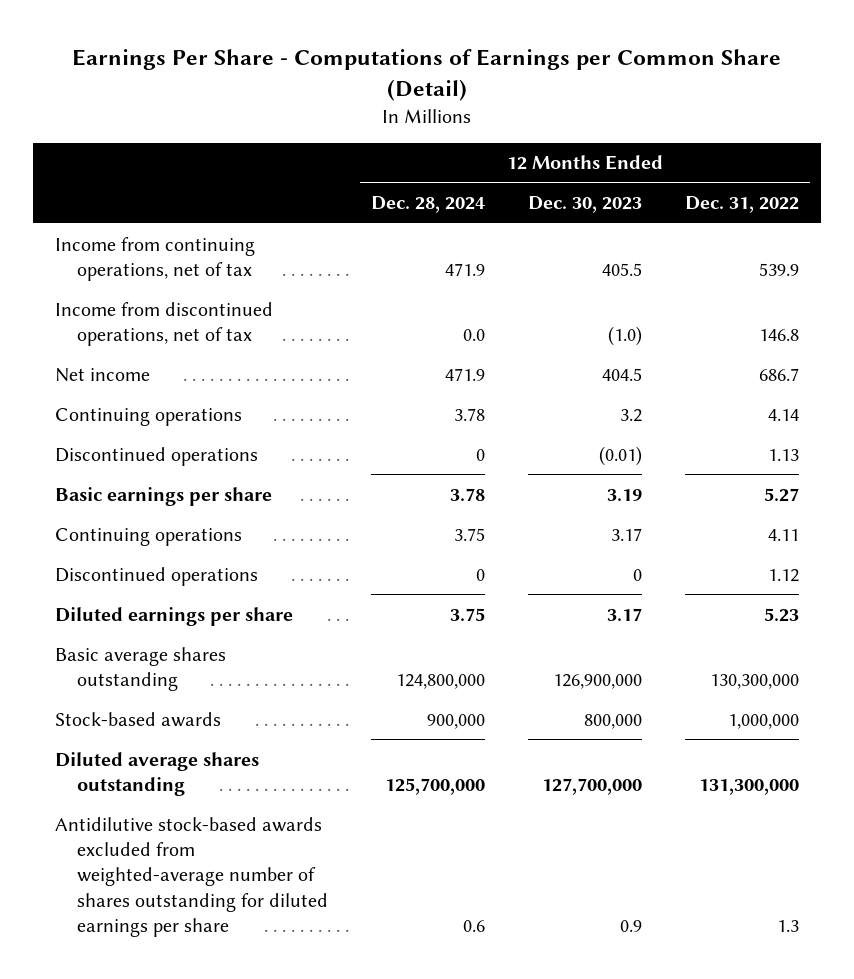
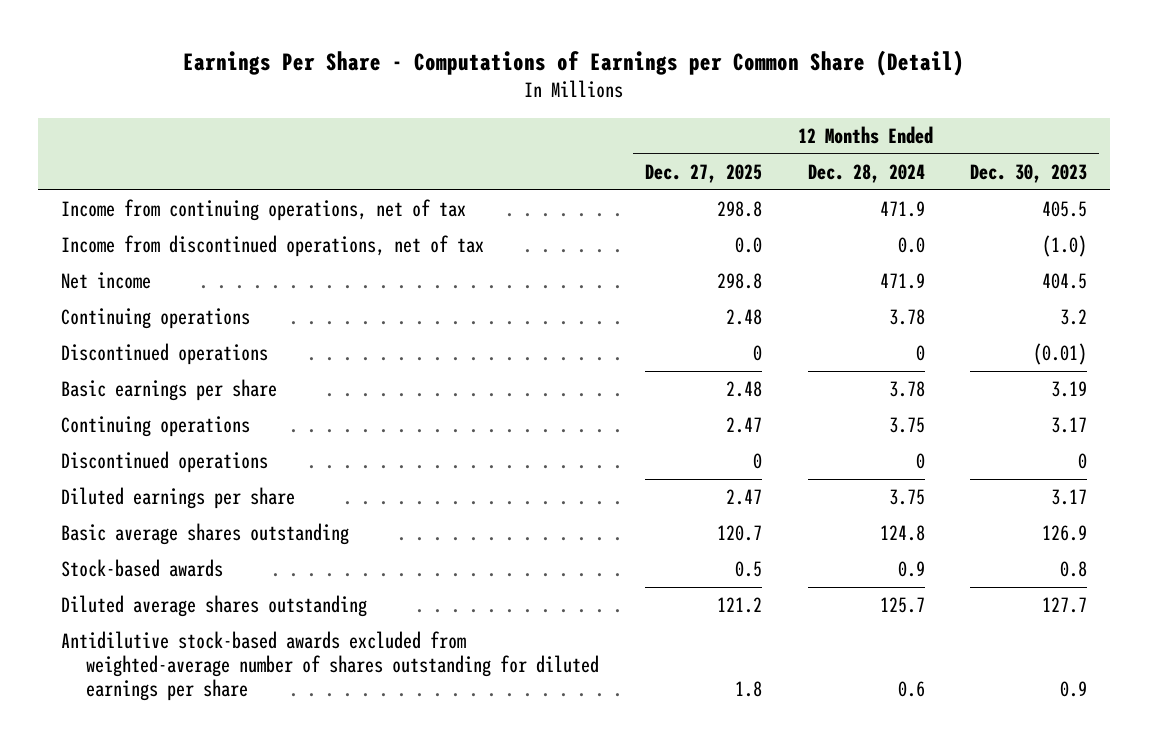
[685,196,800,214] Dec. 31, 2022 -> none
none -> [644,163,762,183] Dec. 27, 2025
[395,673,485,689] 124,800,000 -> [879,525,925,542] 124.8
[552,673,642,689] 126,900,000 -> [1042,525,1088,542] 126.9
[426,713,485,729] 900,000 -> [897,561,925,578] 0.9
[583,713,642,729] 800,000 -> [1060,561,1088,578] 0.8
[384,777,485,795] 125,700,000 -> [879,597,925,614] 125.7
[541,777,642,795] 127,700,000 -> [1042,597,1088,614] 127.7

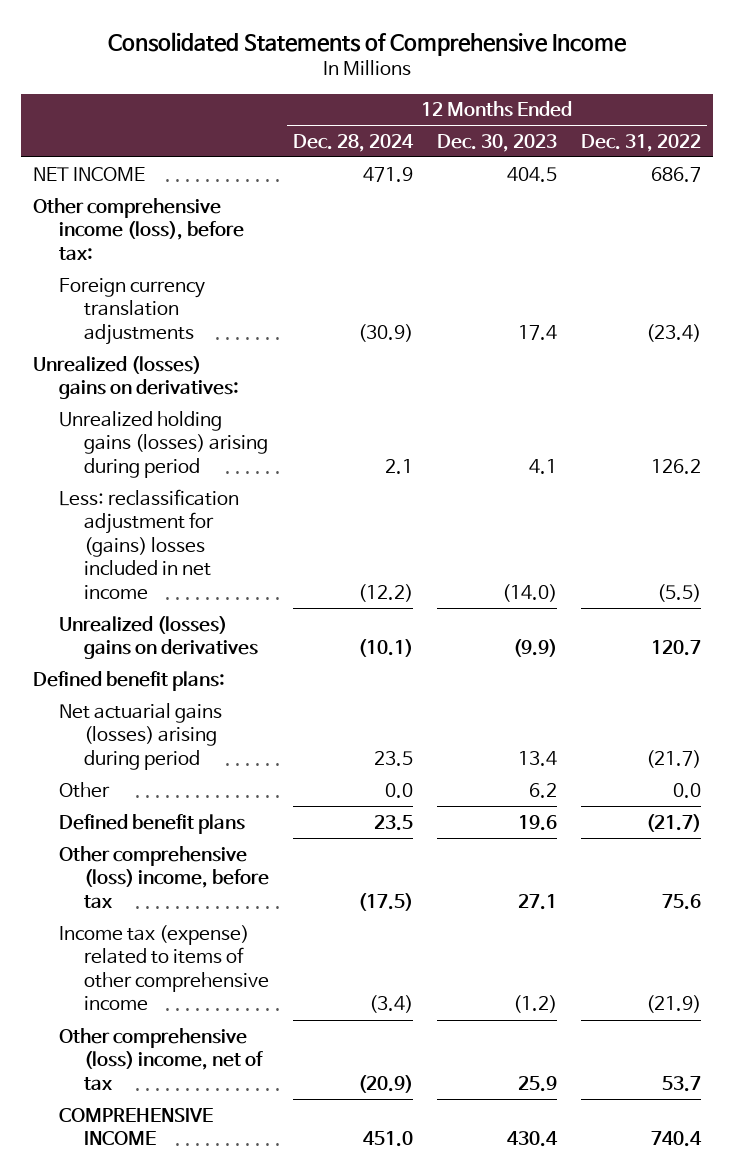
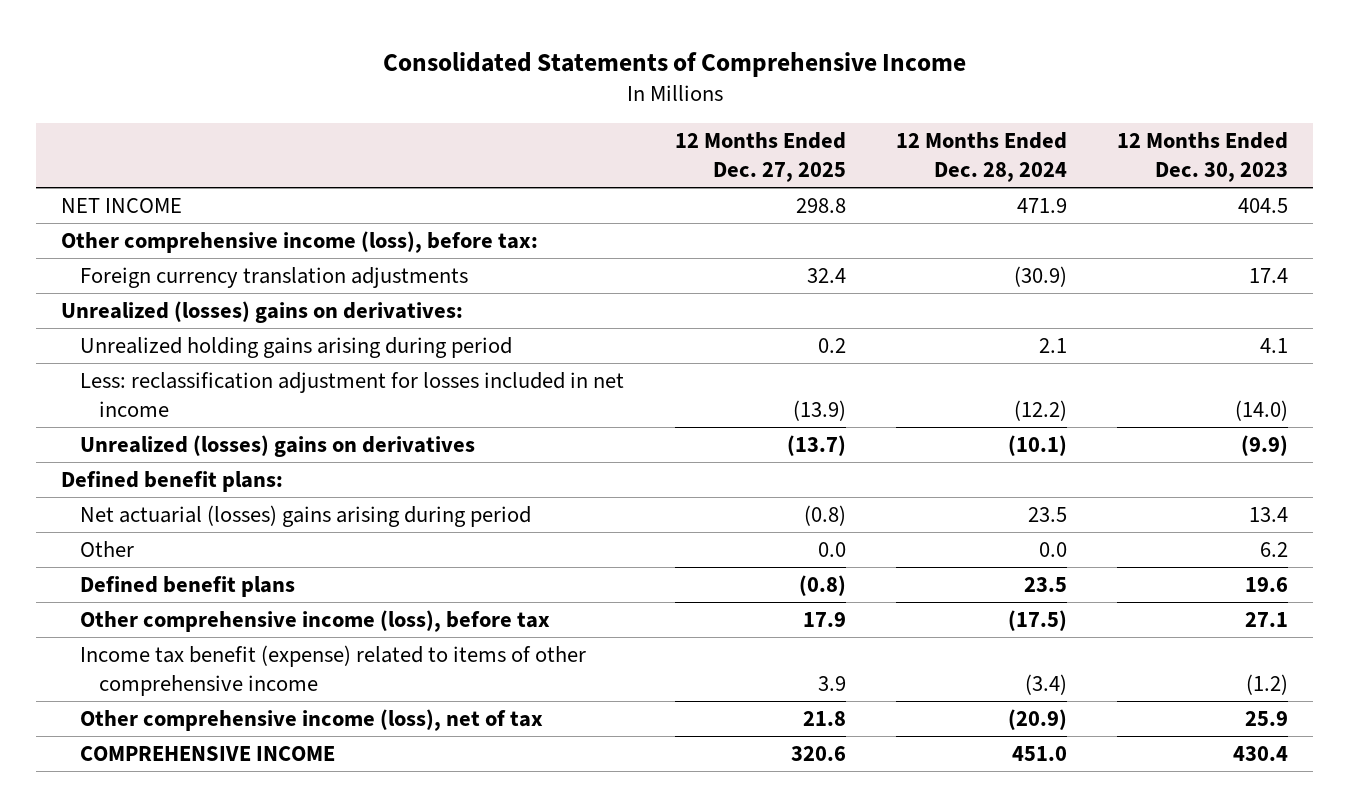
[581,133,702,152] Dec. 31, 2022 -> none
none -> [674,132,846,183] 12 Months Ended Dec. 27, 2025
[58,410,269,478] Unrealized holding gains (losses) arising during period -> [80,336,513,358] Unrealized holding gains arising during period
[58,488,239,601] Less: reclassification adjustment for (gains) losses included in net income -> [80,371,625,417] Less: reclassification adjustment for losses included in net income
[58,702,222,770] Net actuarial gains (losses) arising during period -> [80,504,532,527] Net actuarial (losses) gains arising during period
[58,845,270,908] Other comprehensive (loss) income, before tax -> [80,609,551,632] Other comprehensive income (loss), before tax
[58,924,270,1012] Income tax (expense) related to items of other comprehensive income -> [80,644,587,696] Income tax benefit (expense) related to items of other comprehensive income
[58,1027,264,1090] Other comprehensive (loss) income, net of tax -> [80,708,544,731] Other comprehensive income (loss), net of tax

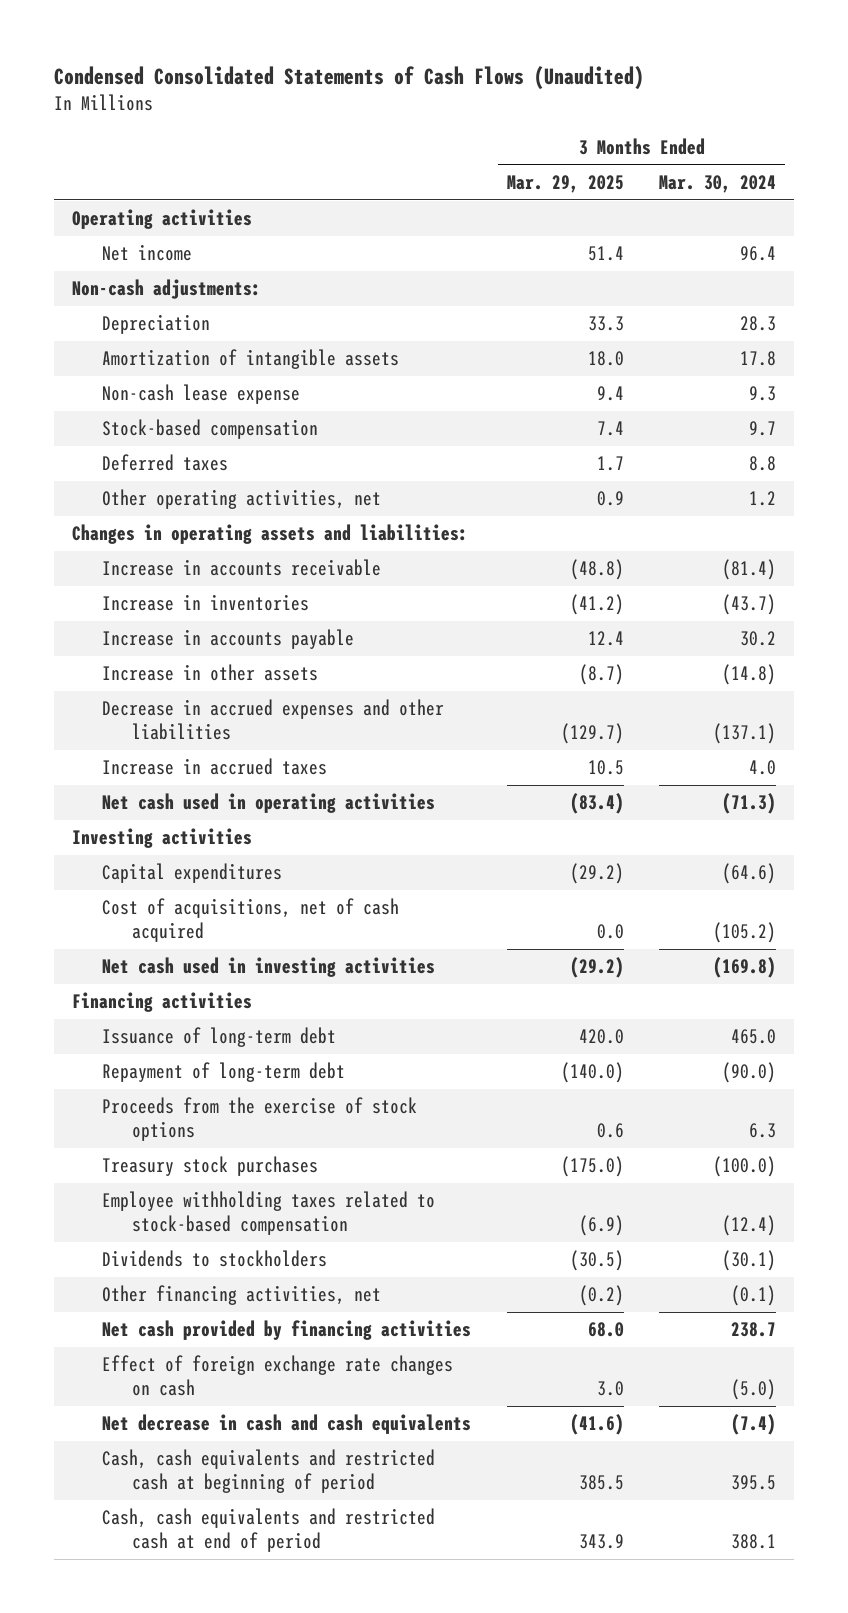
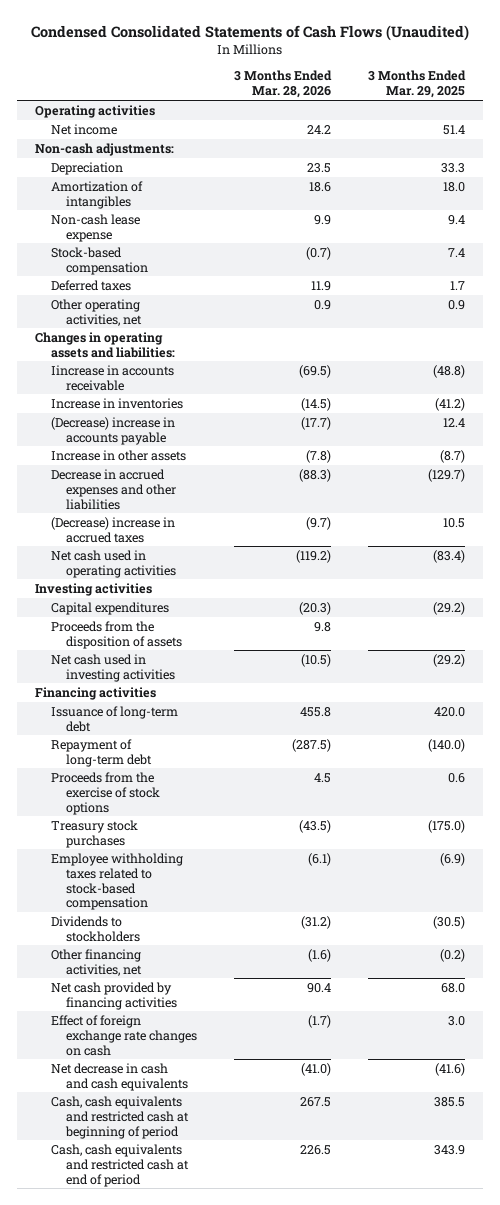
[659,174,777,193] Mar. 30, 2024 -> none
none -> [233,70,332,99] 3 Months Ended Mar. 28, 2026
[101,349,399,370] Amortization of intangible assets -> none
none -> [50,180,143,209] Amortization of intangibles
[101,559,381,577] Increase in accounts receivable -> [50,364,174,391] Iincrease in accounts receivable
[101,629,354,650] Increase in accounts payable -> [50,416,175,445] (Decrease) increase in accounts payable
[101,758,327,776] Increase in accrued taxes -> [50,516,175,543] (Decrease) increase in accrued taxes
[101,898,399,943] Cost of acquisitions, net of cash acquired -> none
none -> [50,620,182,649] Proceeds from the disposition of assets

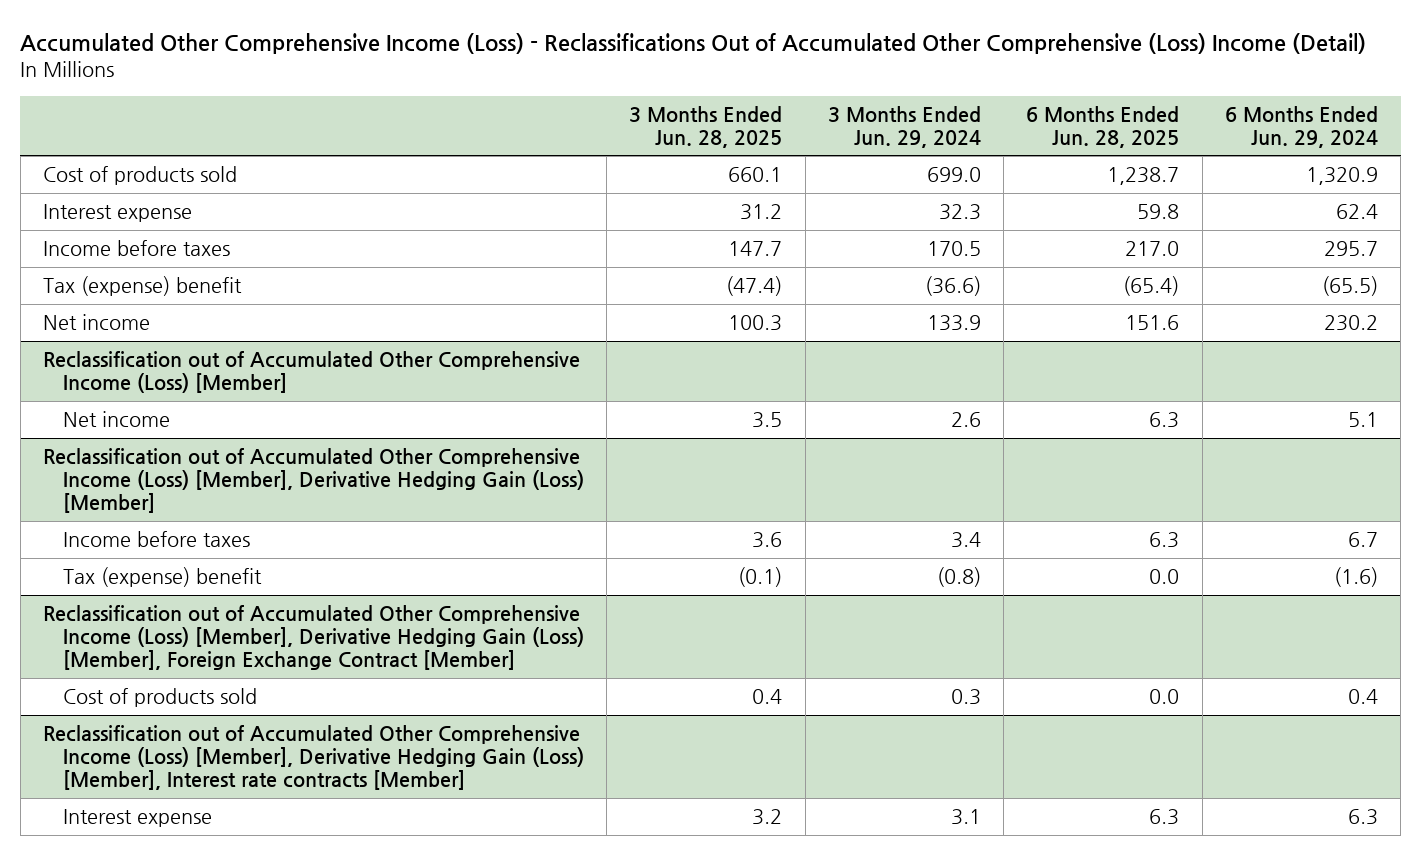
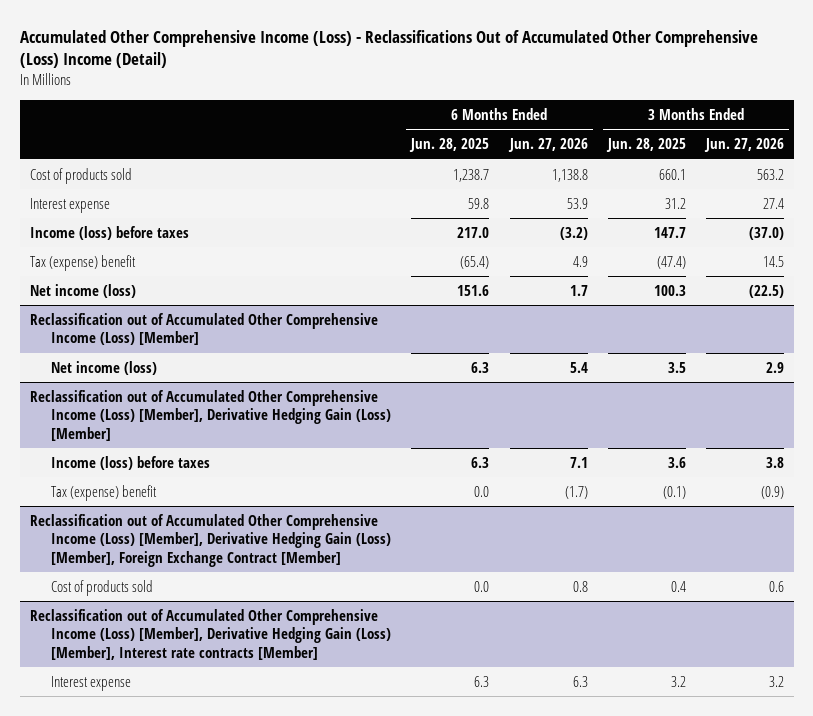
[827,105,981,148] 3 Months Ended Jun. 29, 2024 -> none
[1224,105,1378,148] 6 Months Ended Jun. 29, 2024 -> none
none -> [507,138,588,153] Jun. 27, 2026
none -> [703,138,784,153] Jun. 27, 2026
[42,240,230,257] Income before taxes -> [29,225,189,240] Income (loss) before taxes
[42,314,150,331] Net income -> [29,283,136,298] Net income (loss)
[62,411,170,428] Net income -> [51,360,158,375] Net income (loss)
[62,531,250,548] Income before taxes -> [51,455,211,470] Income (loss) before taxes

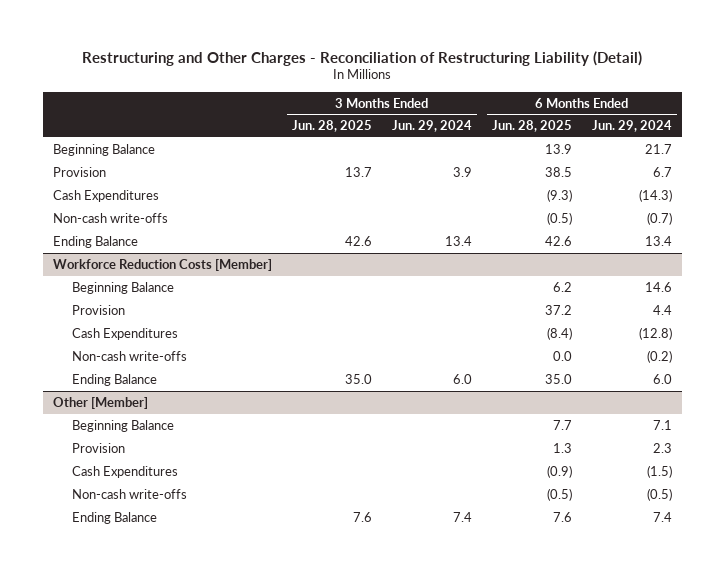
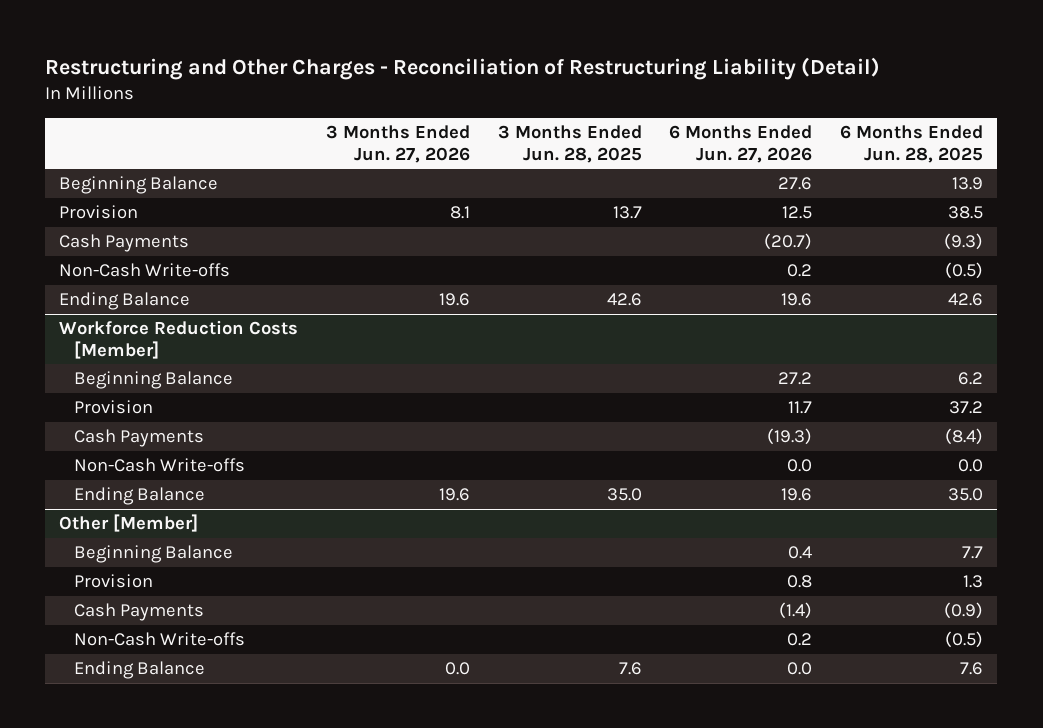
[391,120,472,133] Jun. 29, 2024 -> none
[591,120,672,133] Jun. 29, 2024 -> none
none -> [326,125,471,163] 3 Months Ended Jun. 27, 2026
none -> [669,125,813,163] 6 Months Ended Jun. 27, 2026
[53,189,160,202] Cash Expenditures -> [59,234,190,253] Cash Payments
[53,212,169,223] Non-cash write-offs -> [59,263,231,278] Non-Cash Write-offs
[71,327,178,340] Cash Expenditures -> [74,429,205,448] Cash Payments
[71,350,187,361] Non-cash write-offs -> [74,458,246,473] Non-Cash Write-offs
[71,465,178,478] Cash Expenditures -> [74,603,205,622] Cash Payments
[71,488,187,499] Non-cash write-offs -> [74,632,246,647] Non-Cash Write-offs

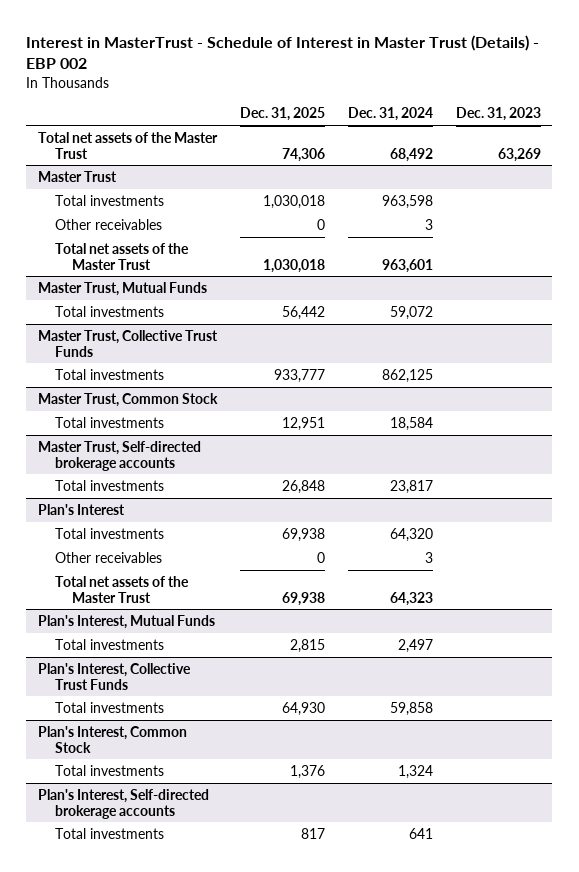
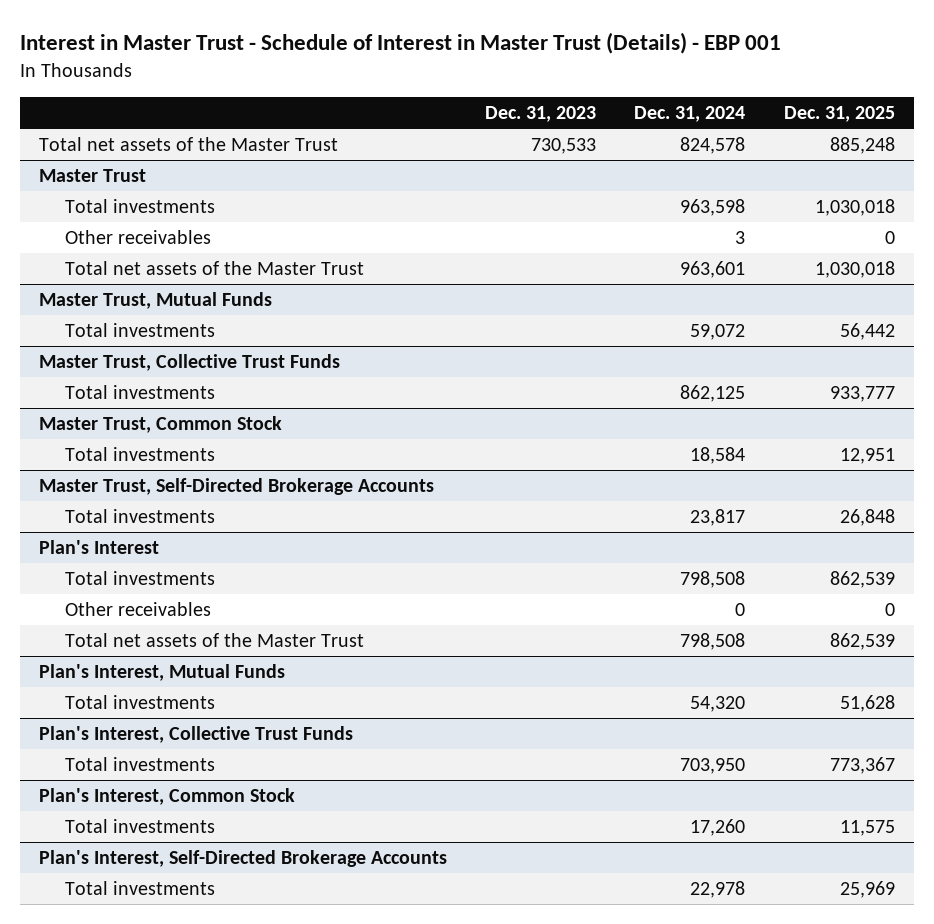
[26,34,540,70] Interest in MasterTrust - Schedule of Interest in Master Trust (Details) - EBP 002 -> [19,32,781,55] Interest in Master Trust - Schedule of Interest in Master Trust (Details) - EBP 001
[281,147,325,162] 74,306 -> [829,137,895,155] 885,248
[389,147,433,162] 68,492 -> [680,137,746,155] 824,578
[497,147,541,162] 63,269 -> [531,138,597,155] 730,533
[37,440,201,471] Master Trust, Self-directed brokerage accounts -> [38,478,434,496] Master Trust, Self-Directed Brokerage Accounts
[281,527,325,542] 69,938 -> [829,571,895,589] 862,539
[389,527,433,542] 64,320 -> [680,571,746,589] 798,508
[424,551,433,563] 3 -> [735,603,746,617] 0
[281,591,325,606] 69,938 -> [829,633,895,651] 862,539
[389,591,433,606] 64,323 -> [680,633,746,651] 798,508
[289,638,325,653] 2,815 -> [839,695,895,713] 51,628
[397,638,433,653] 2,497 -> [690,696,746,713] 54,320
[281,701,325,716] 64,930 -> [829,757,895,775] 773,367
[389,701,433,716] 59,858 -> [680,758,746,775] 703,950
[289,764,325,779] 1,376 -> [839,820,895,837] 11,575
[397,764,433,779] 1,324 -> [690,819,746,837] 17,260
[37,788,209,819] Plan's Interest, Self-directed brokerage accounts -> [38,850,447,868] Plan's Interest, Self-Directed Brokerage Accounts
[300,827,325,839] 817 -> [839,881,895,899] 25,969
[408,827,433,839] 641 -> [690,881,746,899] 22,978

